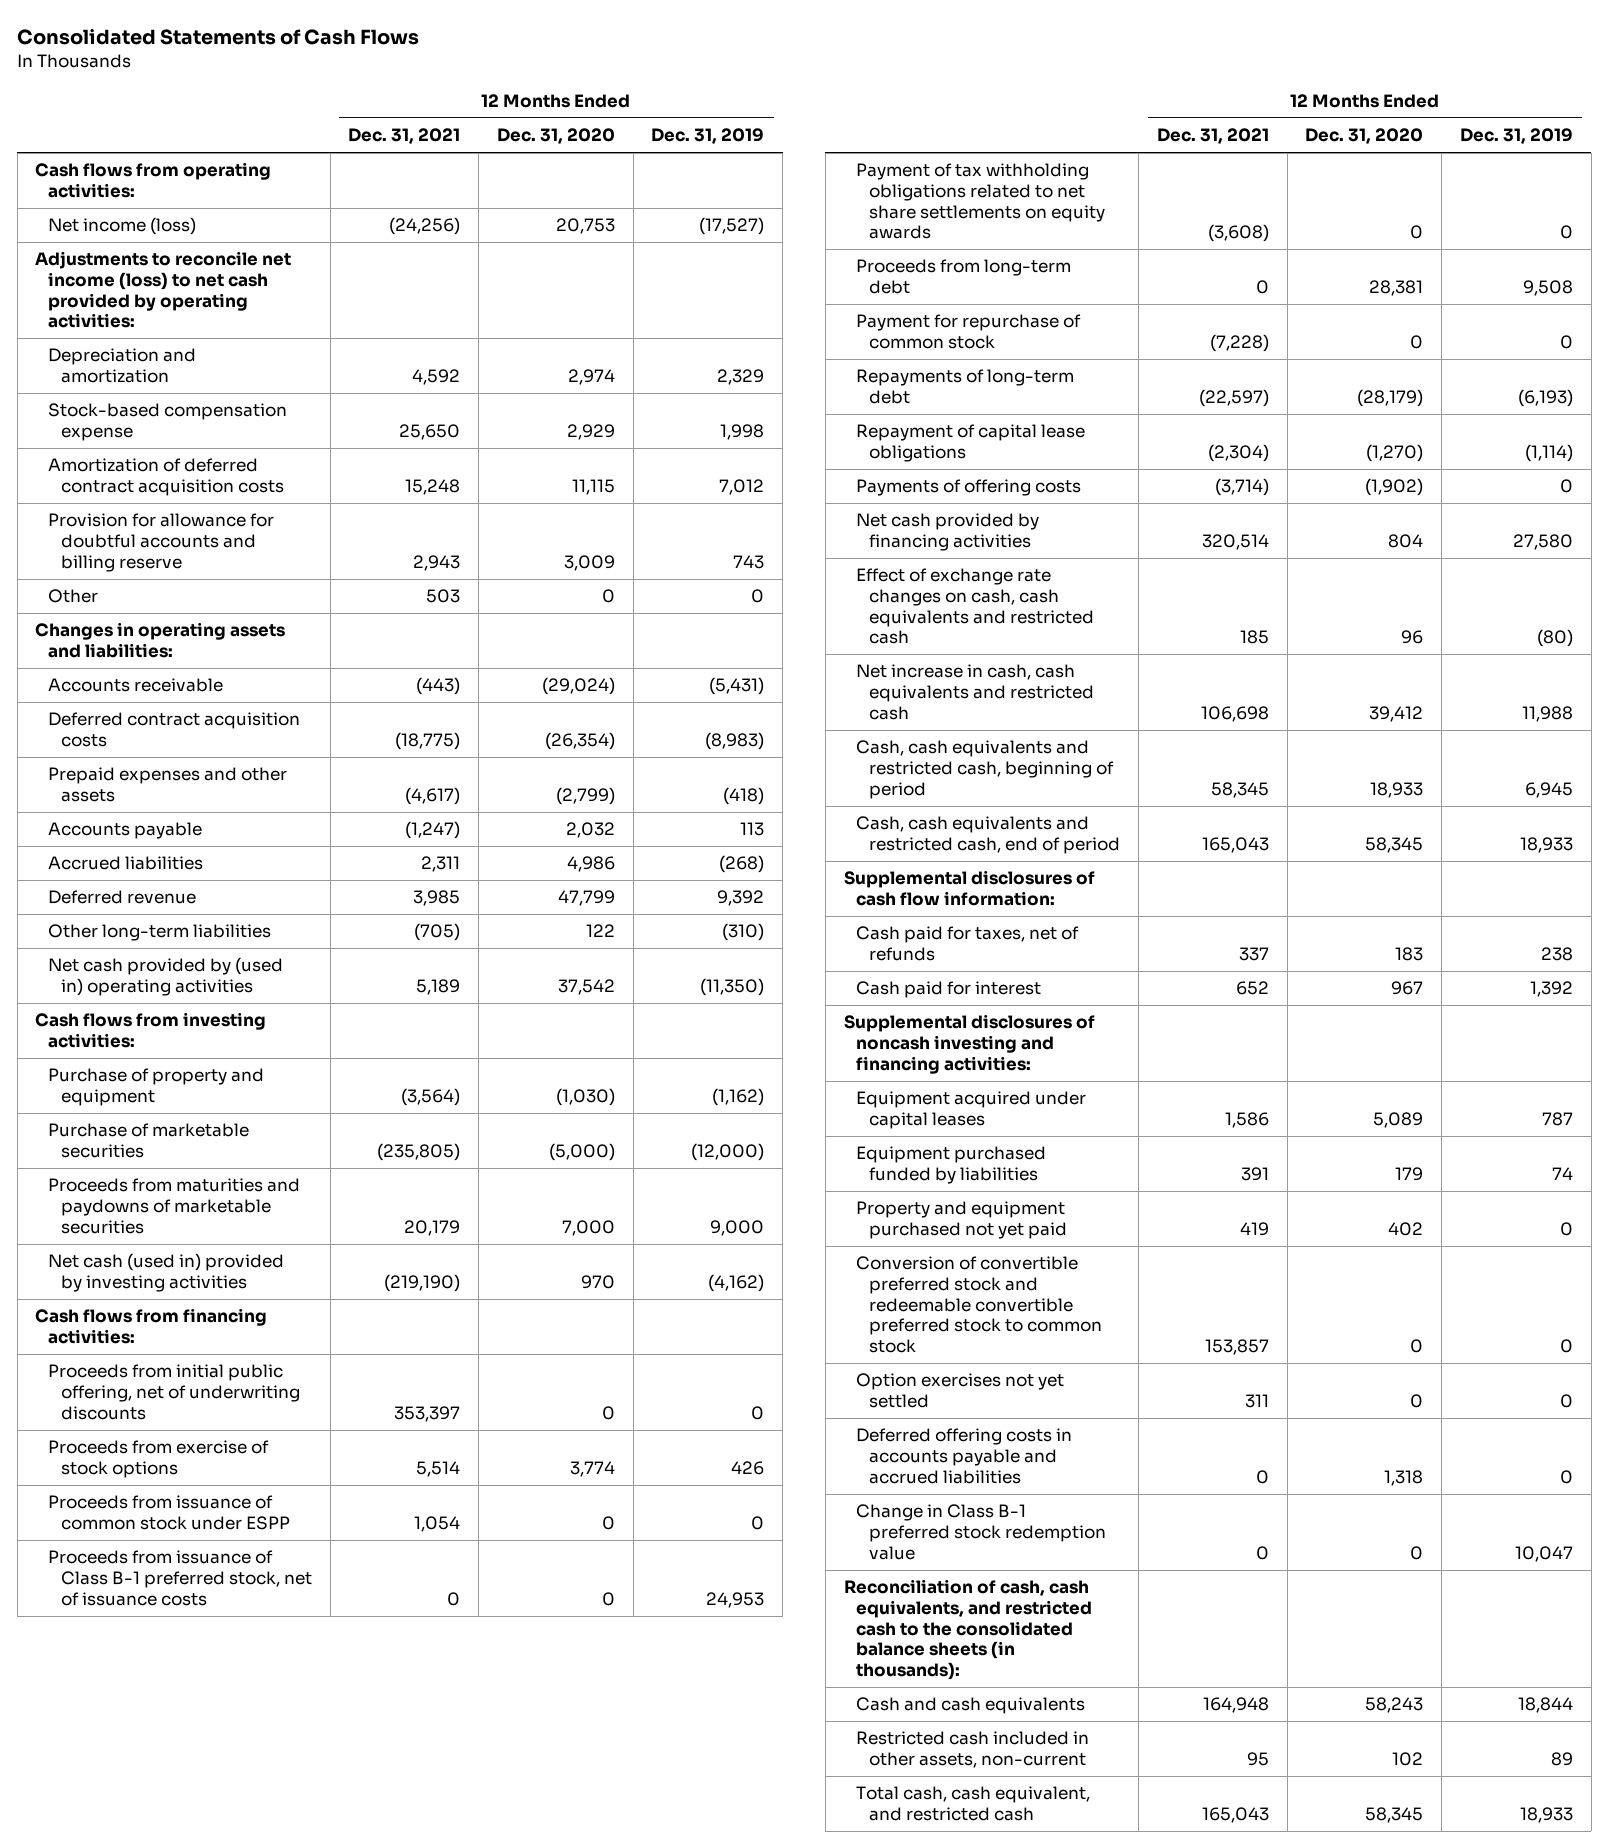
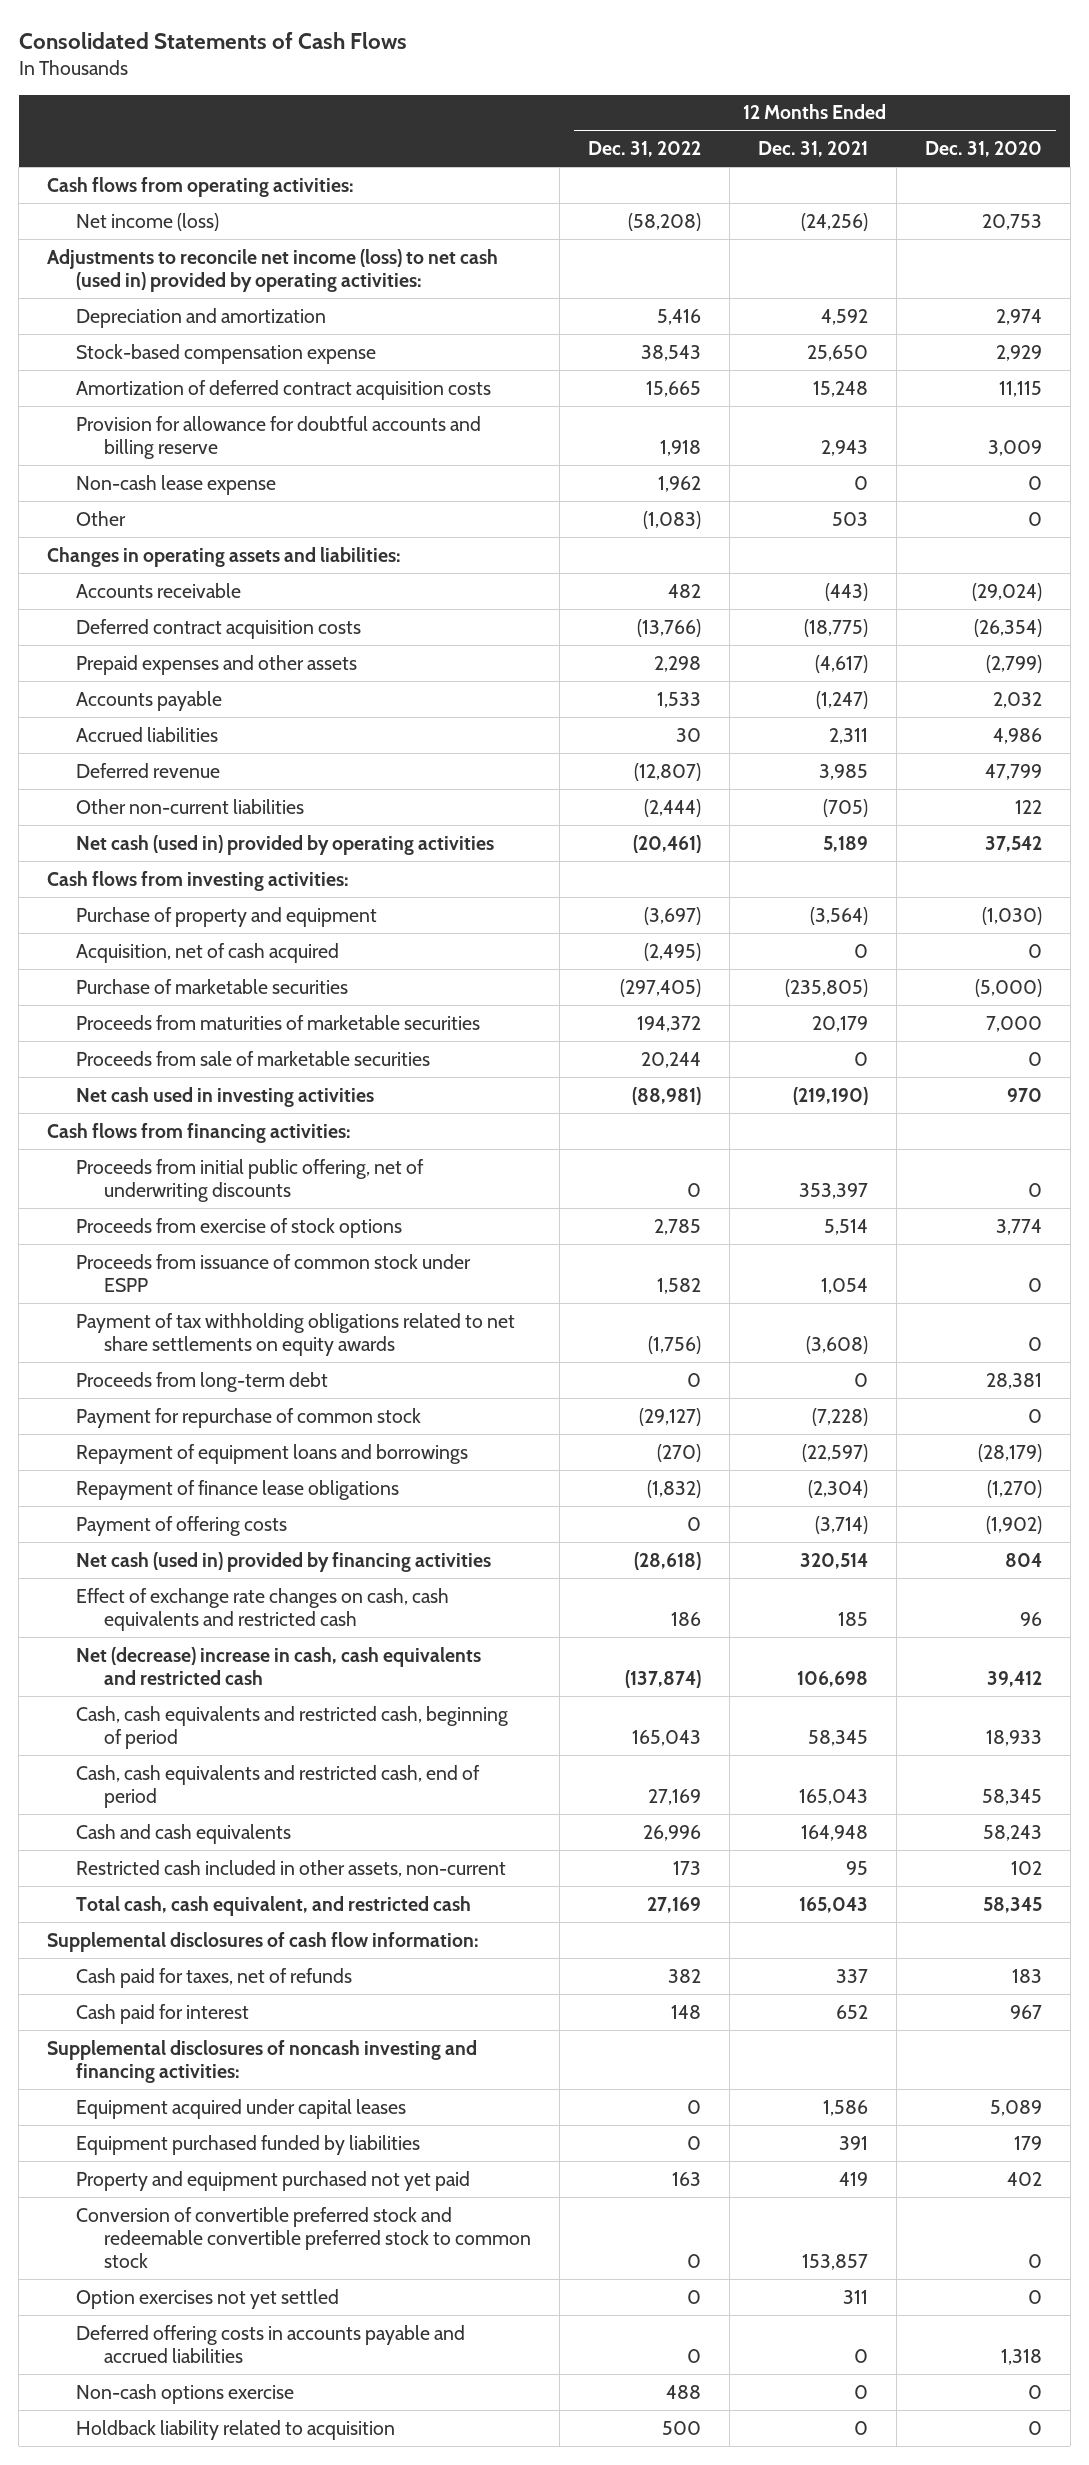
[651,128,765,145] Dec. 31, 2019 -> none
none -> [587,141,701,158] Dec. 31, 2022
[35,251,292,329] Adjustments to reconcile net income (loss) to net cash provided by operating activities: -> [47,248,499,292] Adjustments to reconcile net income (loss) to net cash (used in) provided by operating activities:
none -> [75,474,276,495] Non-cash lease expense
[48,924,272,942] Other long-term liabilities -> [75,798,304,814] Other non-current liabilities
[48,957,284,997] Net cash provided by (used in) operating activities -> [75,834,494,855] Net cash (used in) provided by operating activities
none -> [75,942,339,963] Acquisition, net of cash acquired
[48,1178,301,1234] Proceeds from maturities and paydowns of marketable securities -> [75,1014,480,1030] Proceeds from maturities of marketable securities
none -> [75,1050,430,1066] Proceeds from sale of marketable securities
[48,1253,285,1293] Net cash (used in) provided by investing activities -> [75,1086,374,1107] Net cash used in investing activities
[48,1550,312,1606] Proceeds from issuance of Class B-1 preferred stock, net of issuance costs -> none
[856,369,1075,405] Repayments of long-term debt -> [75,1443,468,1464] Repayment of equipment loans and borrowings
[856,424,1086,463] Repayment of capital lease obligations -> [75,1479,399,1500] Repayment of finance lease obligations
[856,479,1082,497] Payments of offering costs -> [75,1515,287,1536] Payment of offering costs
[856,513,1040,552] Net cash provided by financing activities -> [75,1551,491,1572] Net cash (used in) provided by financing activities
[856,664,1095,720] Net increase in cash, cash equivalents and restricted cash -> [75,1646,481,1685] Net (decrease) increase in cash, cash equivalents and restricted cash
[856,1697,1086,1715] Cash and cash equivalents -> [75,1823,291,1844] Cash and cash equivalents
[856,1731,1090,1769] Restricted cash included in other assets, non-current -> [75,1859,506,1877] Restricted cash included in other assets, non-current
[856,1786,1091,1822] Total cash, cash equivalent, and restricted cash -> [75,1895,471,1916] Total cash, cash equivalent, and restricted cash
[856,1504,1107,1560] Change in Class B-1 preferred stock redemption value -> none
[843,1579,1093,1681] Reconciliation of cash, cash equivalents, and restricted cash to the consolidated balance sheets (in thousands): -> none
none -> [75,2383,294,2404] Non-cash options exercise
none -> [75,2419,395,2440] Holdback liability related to acquisition

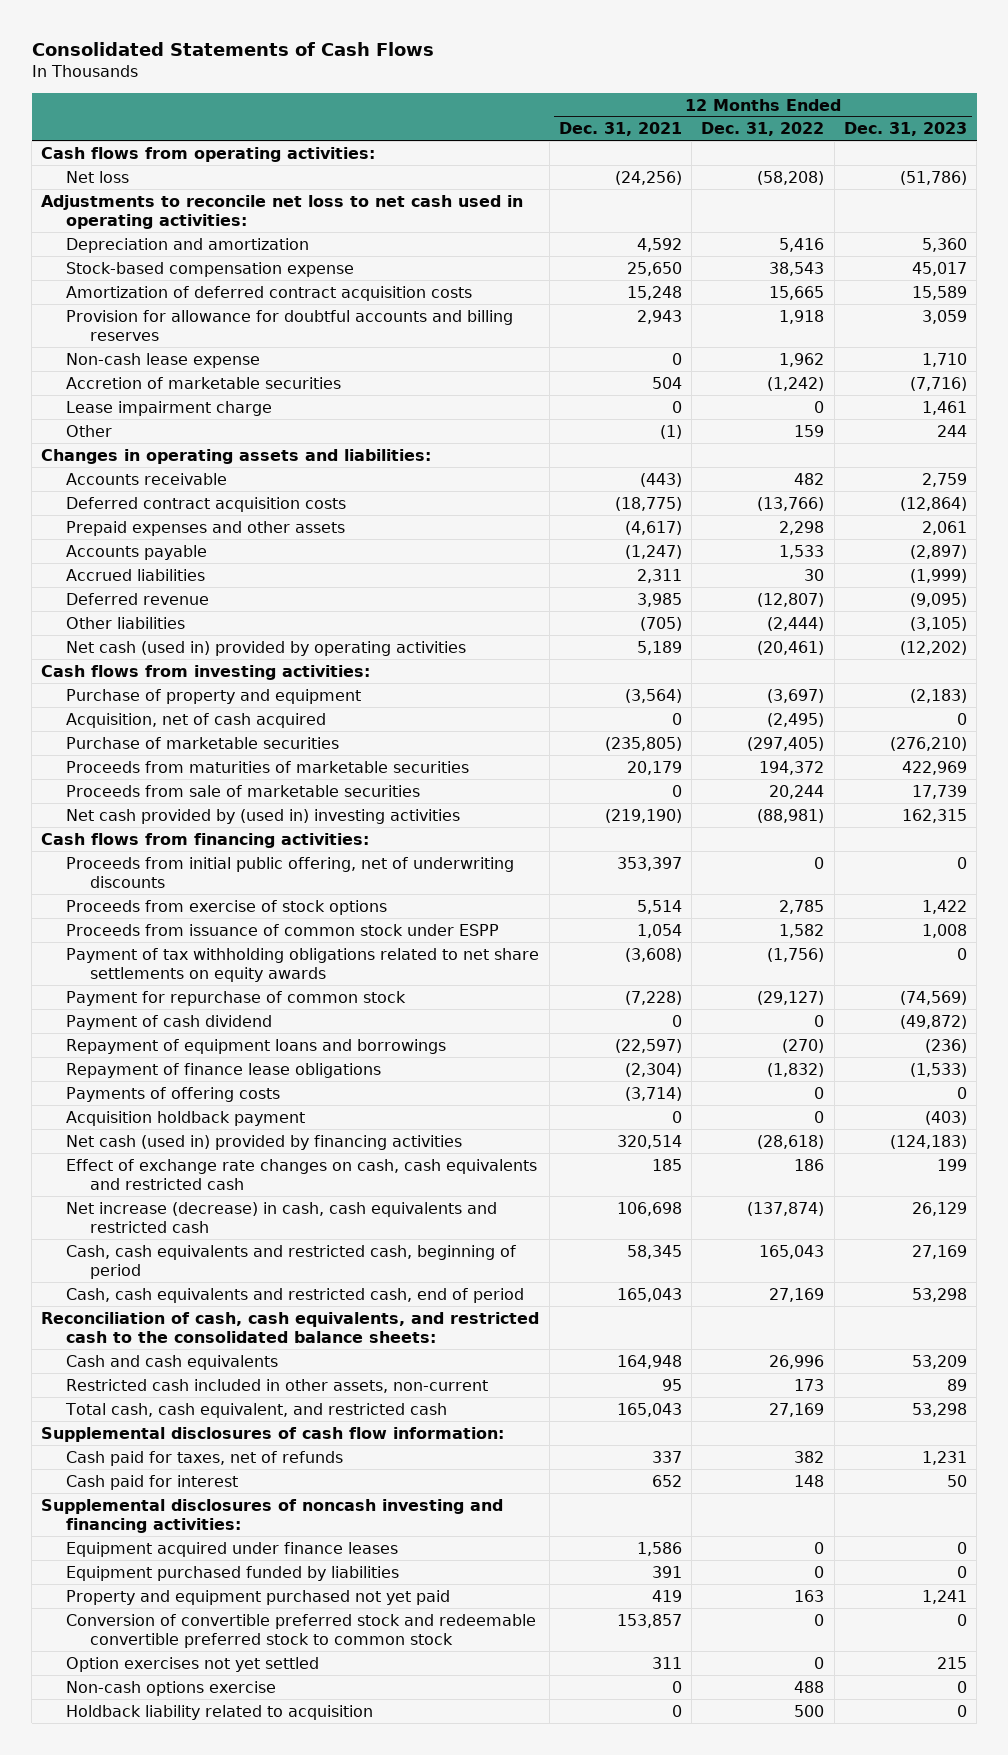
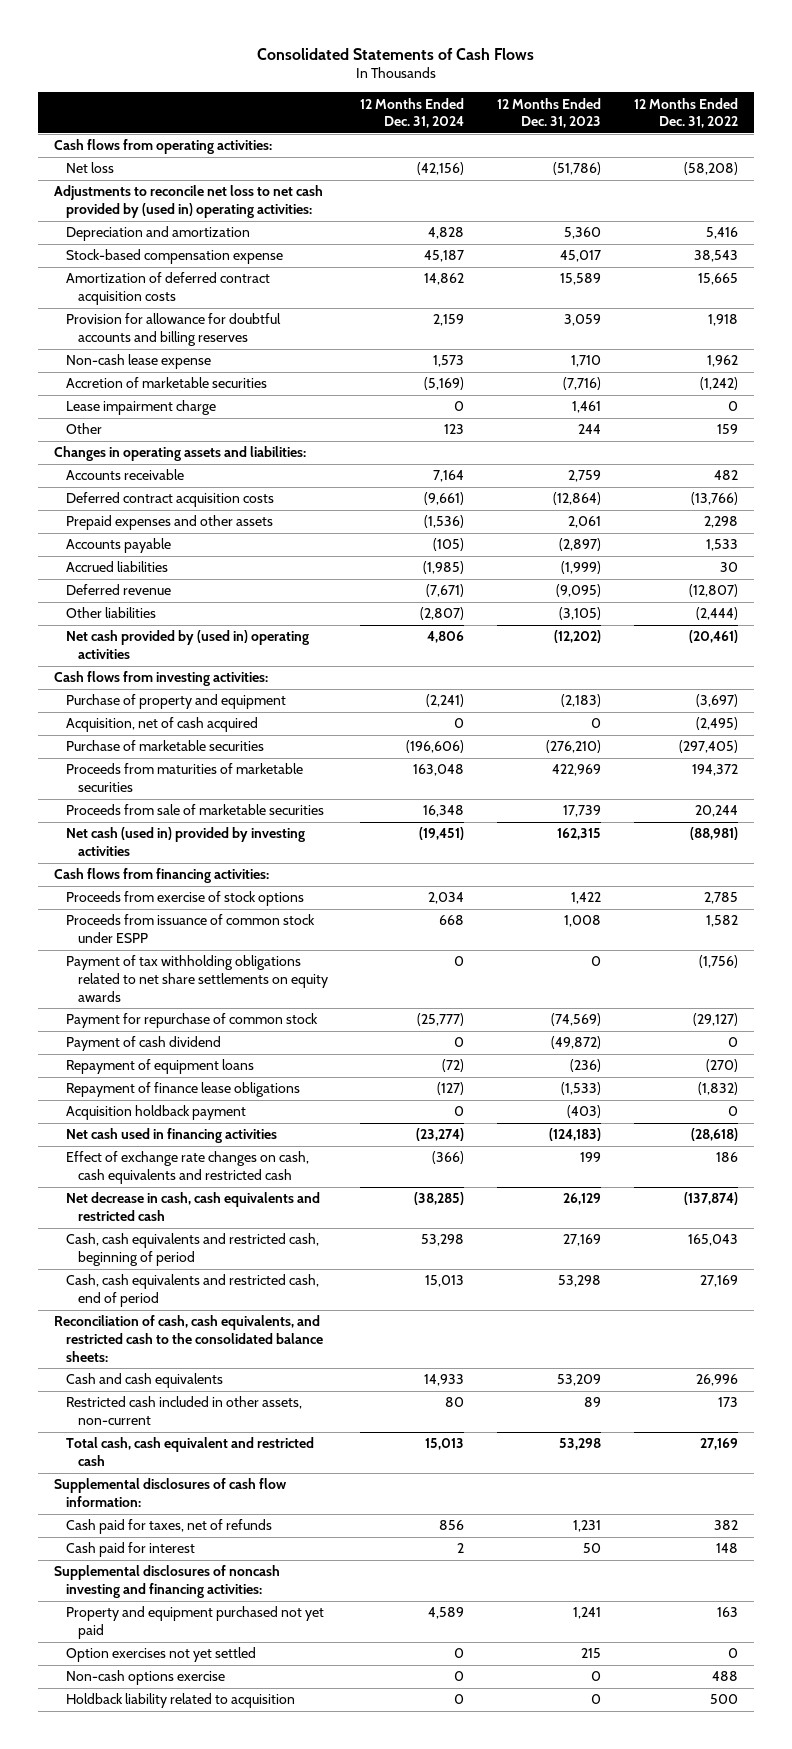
[558,122,682,137] Dec. 31, 2021 -> none
none -> [360,97,465,129] 12 Months Ended Dec. 31, 2024
[41,194,524,230] Adjustments to reconcile net loss to net cash used in operating activities: -> [54,185,324,219] Adjustments to reconcile net loss to net cash provided by (used in) operating activities:
[65,640,466,656] Net cash (used in) provided by operating activities -> [65,630,309,660] Net cash provided by (used in) operating activities
[65,808,460,824] Net cash provided by (used in) investing activities -> [65,827,305,857] Net cash (used in) provided by investing activities
[65,856,514,889] Proceeds from initial public offering, net of underwriting discounts -> none
[65,1038,446,1054] Repayment of equipment loans and borrowings -> [65,1059,254,1075] Repayment of equipment loans
[65,1086,280,1102] Payments of offering costs -> none
[65,1134,462,1150] Net cash (used in) provided by financing activities -> [65,1128,277,1144] Net cash used in financing activities
[65,1201,497,1234] Net increase (decrease) in cash, cash equivalents and restricted cash -> [65,1192,320,1222] Net decrease in cash, cash equivalents and restricted cash
[64,1402,447,1418] Total cash, cash equivalent, and restricted cash -> [65,1437,314,1467] Total cash, cash equivalent and restricted cash
[65,1541,398,1557] Equipment acquired under finance leases -> none
[65,1565,399,1581] Equipment purchased funded by liabilities -> none
[65,1613,536,1649] Conversion of convertible preferred stock and redeemable convertible preferred stock to common stock -> none

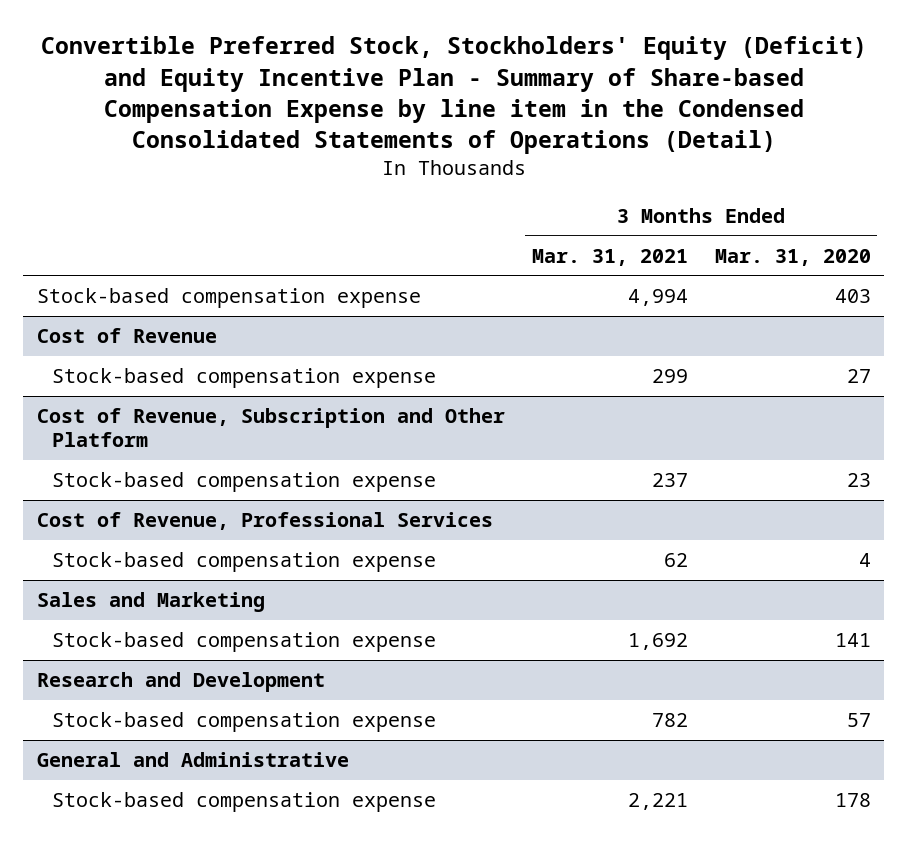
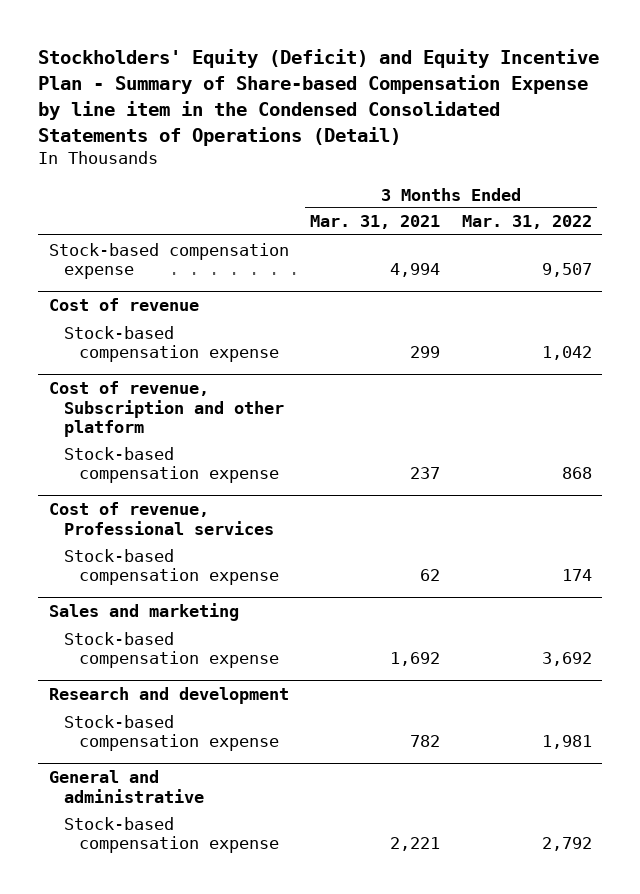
[40,36,867,155] Convertible Preferred Stock, Stockholders' Equity (Deficit) and Equity Incentive Plan - Summary of Share-based Compensation Expense by line item in the Condensed Consolidated Statements of Operations (Detail) -> [37,48,599,146] Stockholders' Equity (Deficit) and Equity Incentive Plan - Summary of Share-based Compensation Expense by line item in the Condensed Consolidated Statements of Operations (Detail)
[714,248,871,266] Mar. 31, 2020 -> none
none -> [461,215,592,230] Mar. 31, 2022
[36,328,217,344] Cost of Revenue -> [48,298,199,312] Cost of revenue
[36,408,505,448] Cost of Revenue, Subscription and Other Platform -> [48,381,284,437] Cost of revenue, Subscription and other platform
[36,512,493,531] Cost of Revenue, Professional Services -> [48,502,274,535] Cost of revenue, Professional services
[36,592,265,613] Sales and Marketing -> [48,603,239,622] Sales and marketing
[36,672,325,693] Research and Development -> [48,687,289,705] Research and development
[36,752,349,768] General and Administrative -> [48,770,204,803] General and administrative

